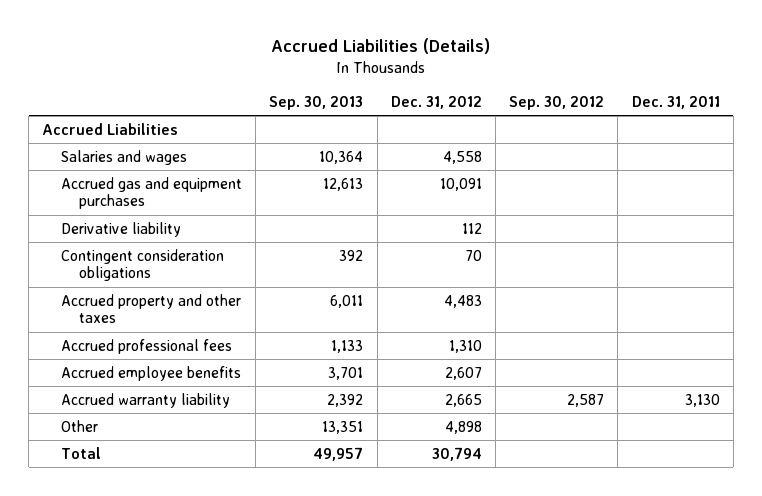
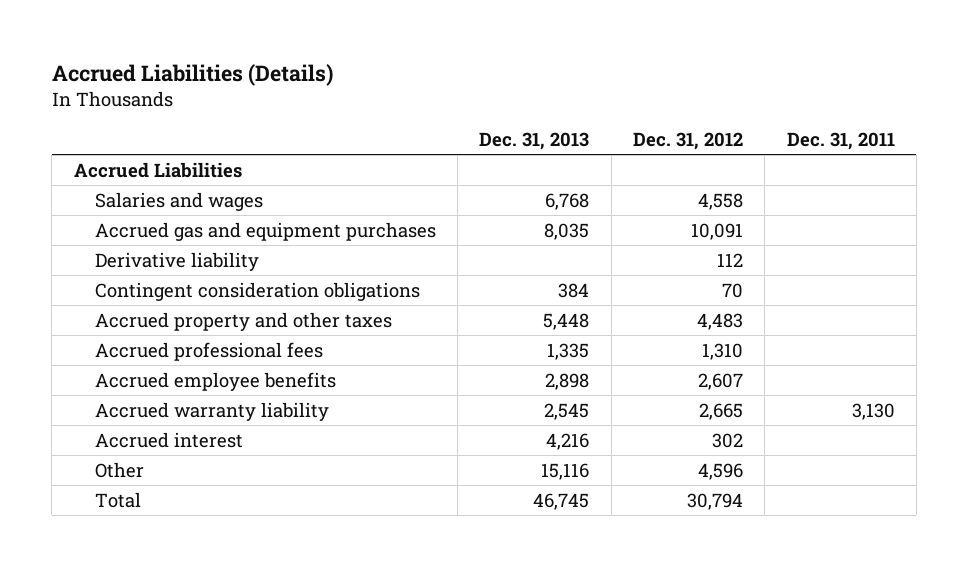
[269,96,364,111] Sep. 30, 2013 -> none
[509,96,605,111] Sep. 30, 2012 -> none
none -> [479,131,590,150] Dec. 31, 2013
none -> [94,431,243,448] Accrued interest
[444,420,482,434] 4,898 -> [697,462,743,480] 4,596

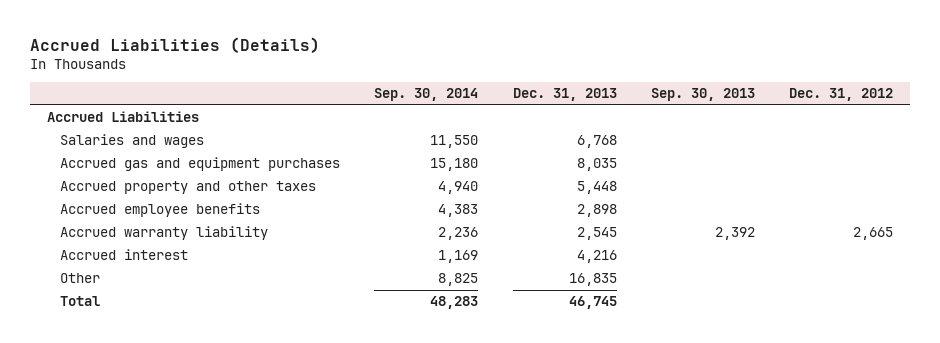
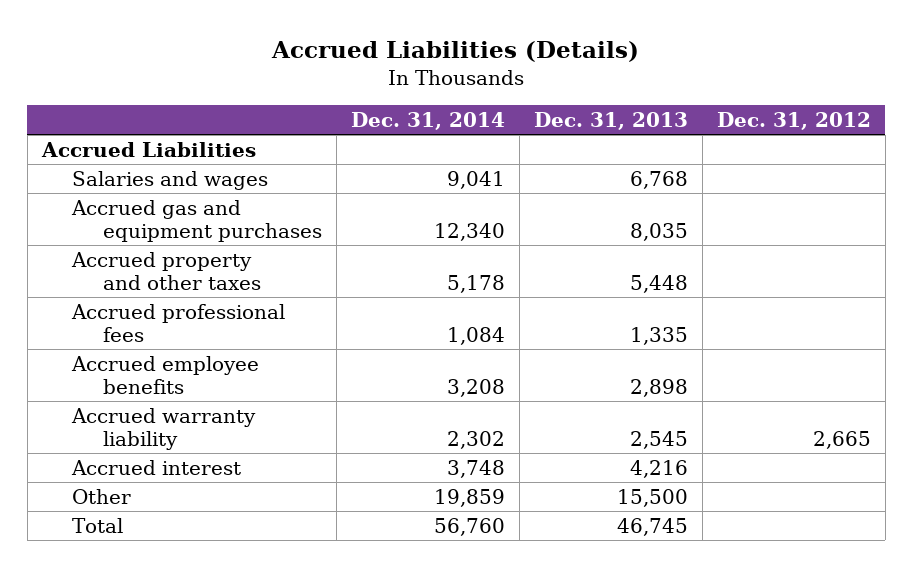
[374,88,479,102] Sep. 30, 2014 -> none
[651,88,756,102] Sep. 30, 2013 -> none
none -> [350,111,505,130] Dec. 31, 2014
none -> [71,303,286,342] Accrued professional fees
[568,273,617,287] 16,835 -> [616,488,688,507] 15,500

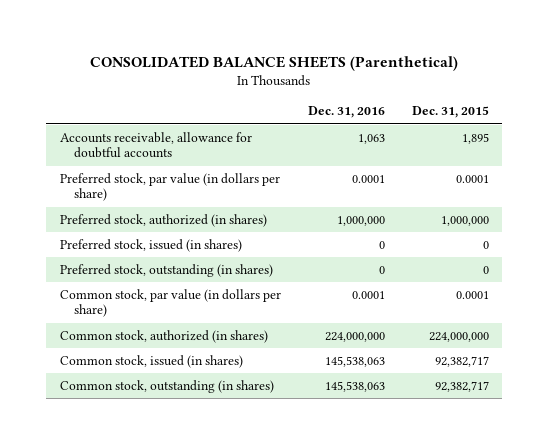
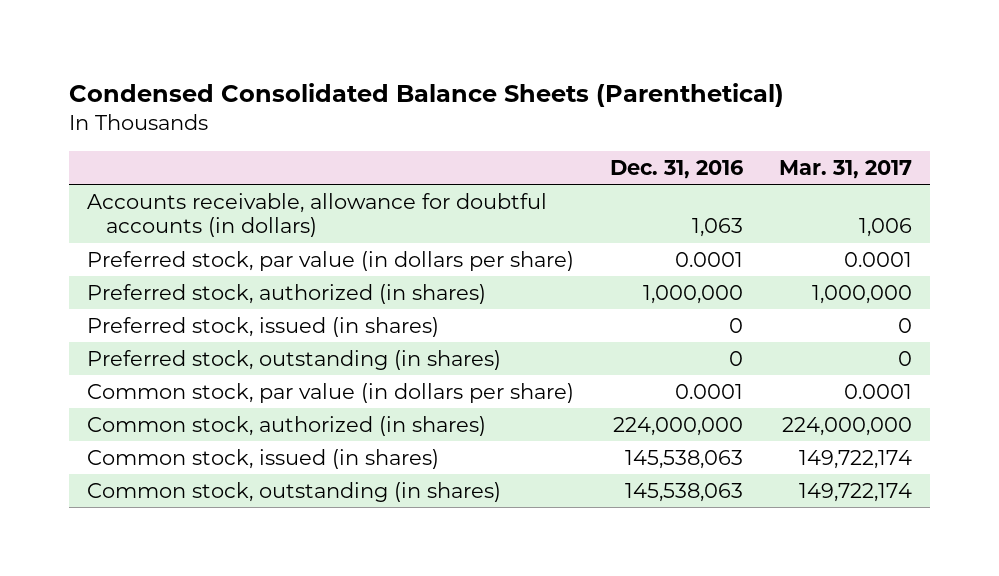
[90,56,459,72] CONSOLIDATED BALANCE SHEETS (Parenthetical) -> [68,82,784,107] Condensed Consolidated Balance Sheets (Parenthetical)
[411,106,489,119] Dec. 31, 2015 -> none
none -> [778,159,912,179] Mar. 31, 2017
[59,131,252,159] Accounts receivable, allowance for doubtful accounts -> [86,193,547,238] Accounts receivable, allowance for doubtful accounts (in dollars)

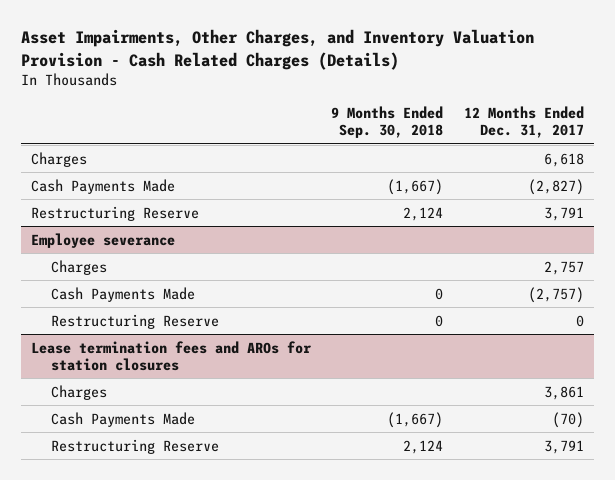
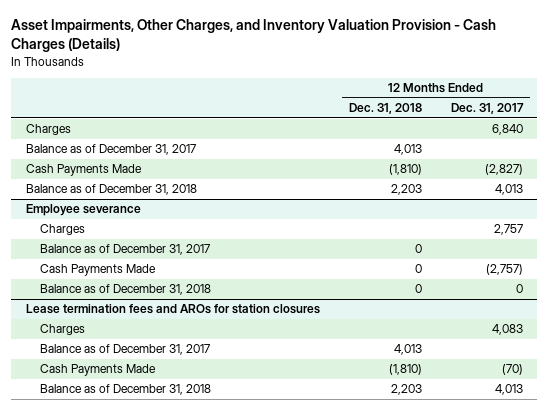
[20,29,534,70] Asset Impairments, Other Charges, and Inventory Valuation Provision - Cash Related Charges (Details) -> [11,19,497,53] Asset Impairments, Other Charges, and Inventory Valuation Provision - Cash Charges (Details)
[331,106,444,138] 9 Months Ended Sep. 30, 2018 -> none
none -> [348,103,422,115] Dec. 31, 2018
[543,152,584,167] 6,618 -> [491,124,523,136] 6,840
none -> [25,144,196,156] Balance as of December 31, 2017
[31,205,200,221] Restructuring Reserve -> none
none -> [25,184,197,196] Balance as of December 31, 2018
none -> [39,244,210,256] Balance as of December 31, 2017
[50,313,219,329] Restructuring Reserve -> [39,284,211,296] Balance as of December 31, 2018
[543,385,584,400] 3,861 -> [491,324,523,336] 4,083
none -> [39,344,210,356] Balance as of December 31, 2017
[50,438,219,454] Restructuring Reserve -> none
none -> [39,384,211,396] Balance as of December 31, 2018

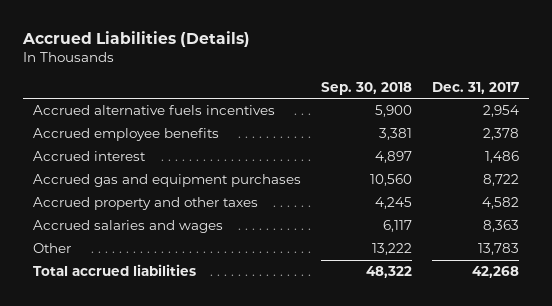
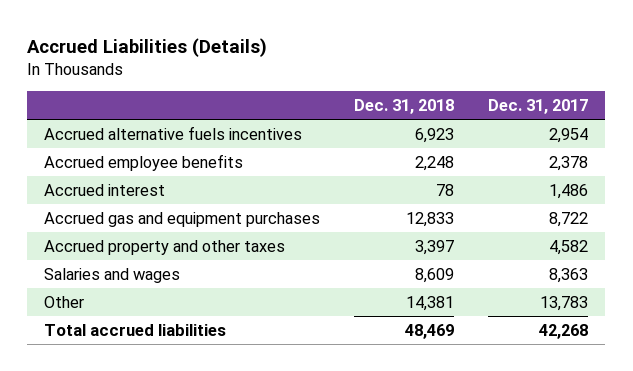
[321,81,413,95] Sep. 30, 2018 -> none
none -> [354,98,455,114] Dec. 31, 2018
[33,220,224,234] Accrued salaries and wages -> [44,267,181,283] Salaries and wages

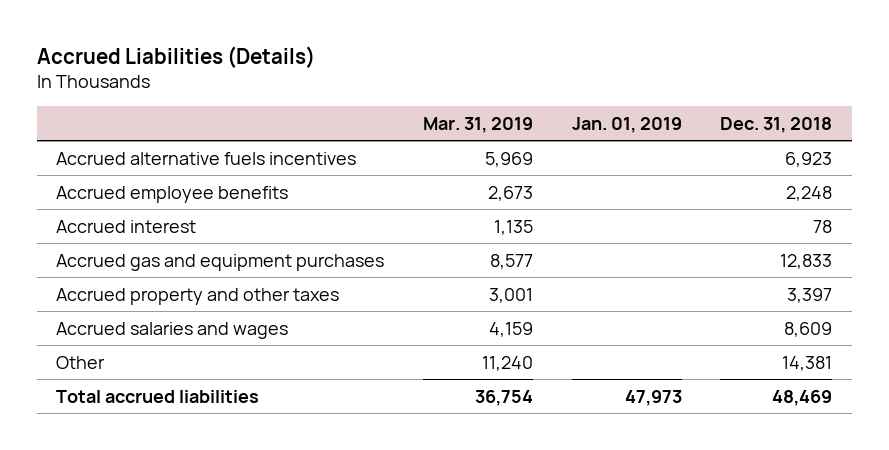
[488,98,589,114] Dec. 31, 2017 -> none
none -> [422,116,533,133] Mar. 31, 2019
none -> [571,116,682,133] Jan. 01, 2019
[44,267,181,283] Salaries and wages -> [56,321,289,339] Accrued salaries and wages

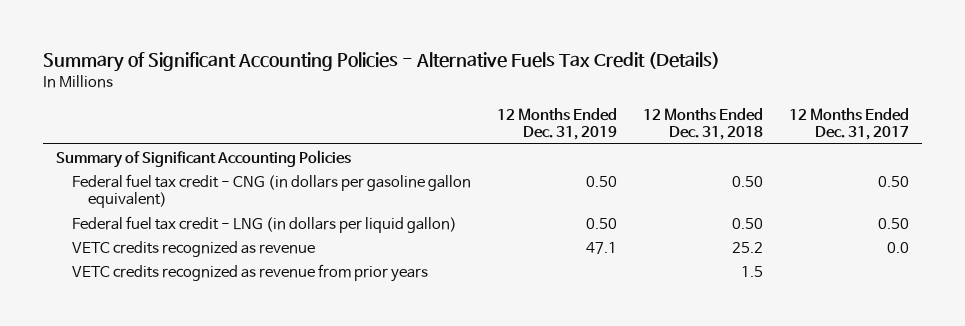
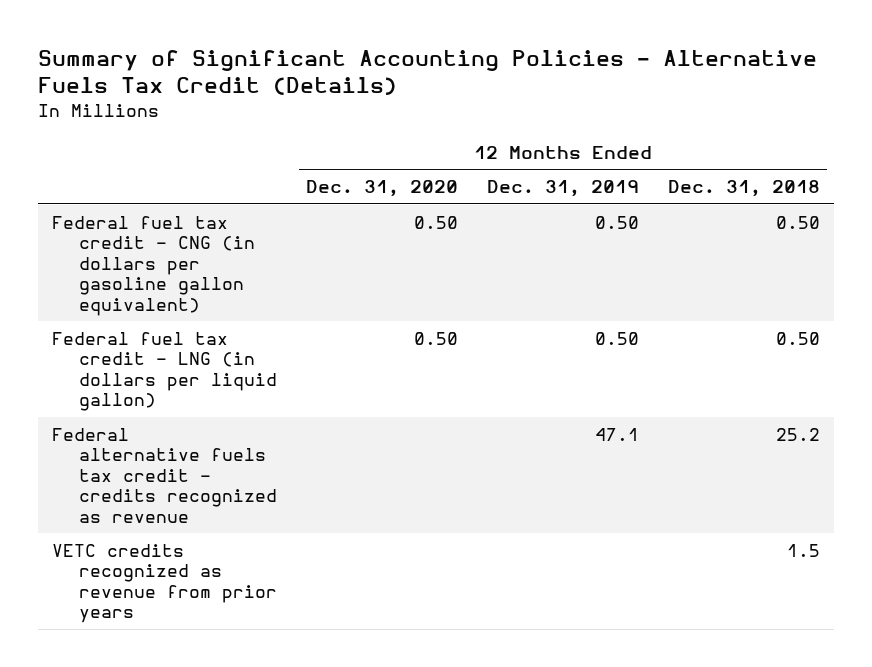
[789,107,910,141] 12 Months Ended Dec. 31, 2017 -> none
none -> [305,180,458,198] Dec. 31, 2020
[55,149,351,168] Summary of Significant Accounting Policies -> none
[72,240,316,257] VETC credits recognized as revenue -> [52,428,278,523] Federal alternative fuels tax credit - credits recognized as revenue

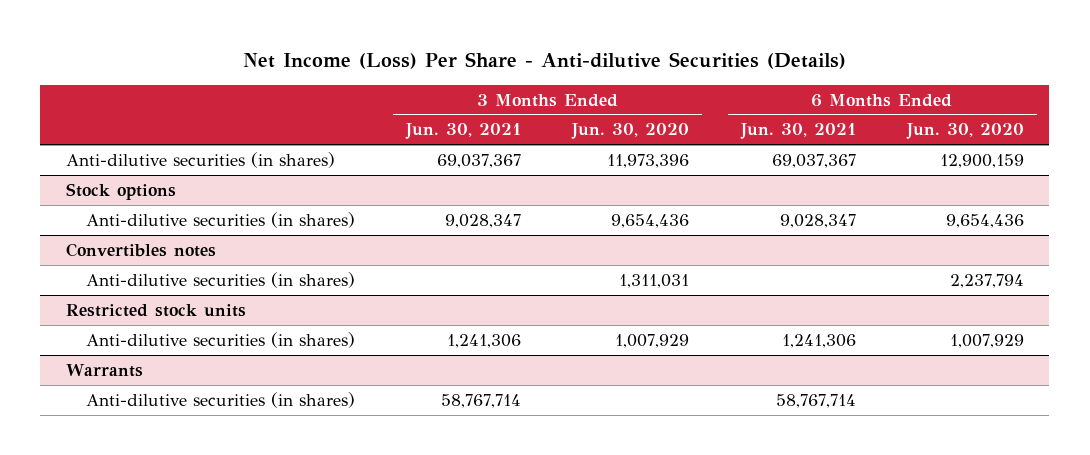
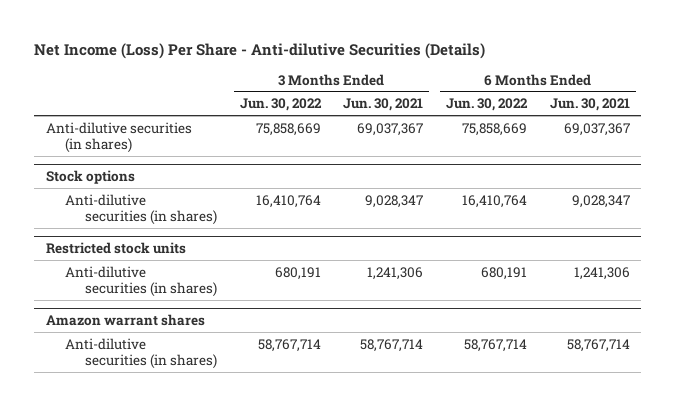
[571,123,690,140] Jun. 30, 2020 -> none
[905,123,1024,140] Jun. 30, 2020 -> none
none -> [239,98,322,112] Jun. 30, 2022
none -> [446,98,529,112] Jun. 30, 2022
[65,242,216,257] Convertibles notes -> none
[85,271,355,288] Anti-dilutive securities (in shares) -> none
[65,363,143,377] Warrants -> [45,313,205,326] Amazon warrant shares

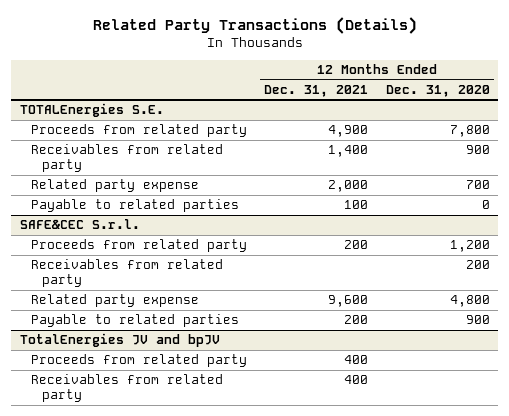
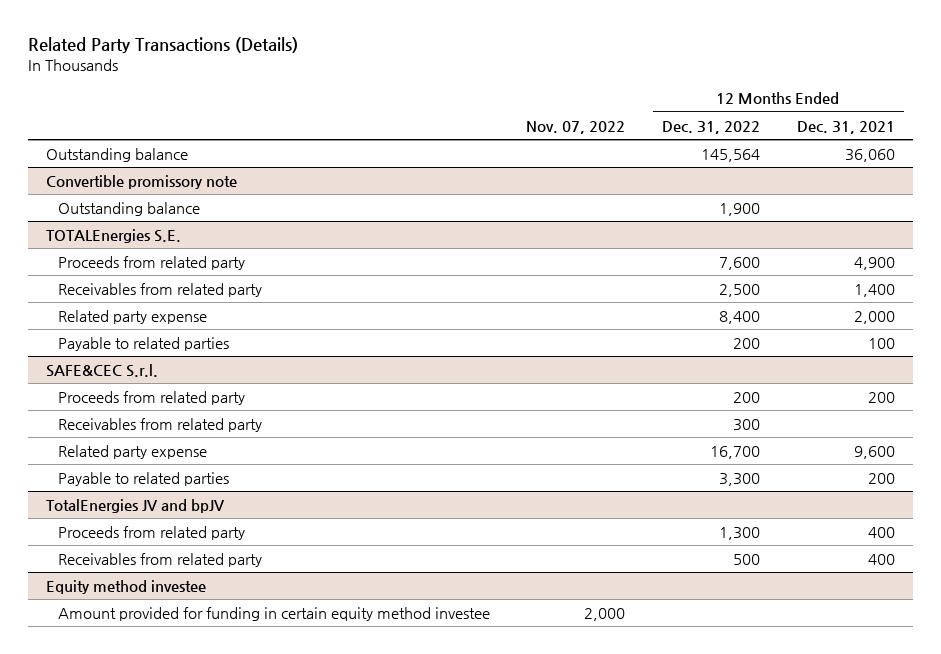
[385,84,490,97] Dec. 31, 2020 -> none
none -> [526,120,626,134] Nov. 07, 2022
none -> [662,120,761,134] Dec. 31, 2022
none -> [45,147,188,162] Outstanding balance
none -> [45,174,237,189] Convertible promissory note
none -> [57,201,200,216] Outstanding balance
none -> [45,579,206,594] Equity method investee
none -> [57,606,490,621] Amount provided for funding in certain equity method investee

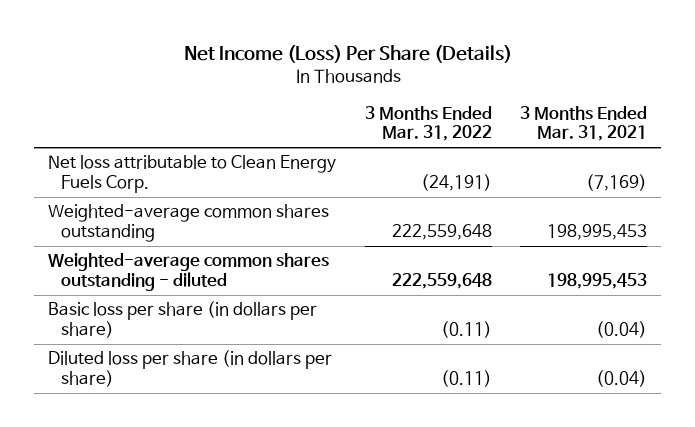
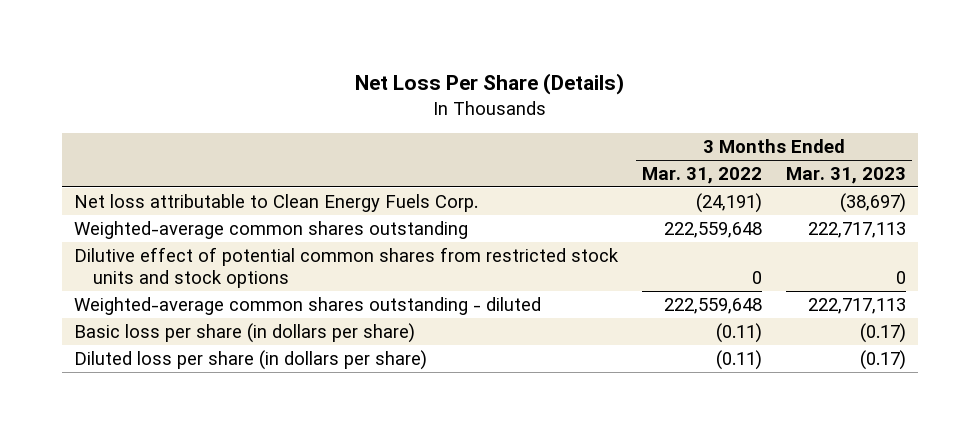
[183,44,512,63] Net Income (Loss) Per Share (Details) -> [354,73,624,96] Net Loss Per Share (Details)
[519,105,647,142] 3 Months Ended Mar. 31, 2021 -> none
none -> [786,167,907,185] Mar. 31, 2023
none -> [73,246,619,288] Dilutive effect of potential common shares from restricted stock units and stock options

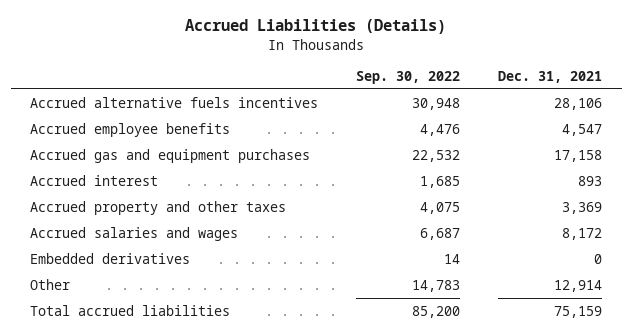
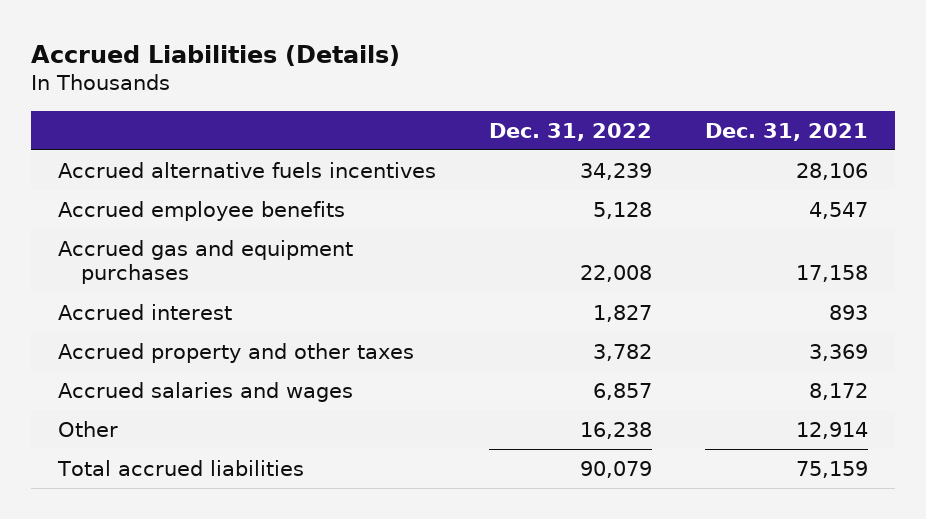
[356,70,461,84] Sep. 30, 2022 -> none
none -> [488,122,652,141] Dec. 31, 2022
[29,252,190,264] Embedded derivatives -> none

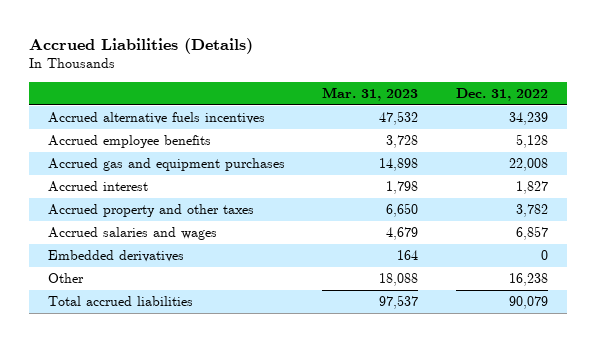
[705,122,869,141] Dec. 31, 2021 -> none
none -> [322,87,419,102] Mar. 31, 2023
none -> [47,250,184,263] Embedded derivatives

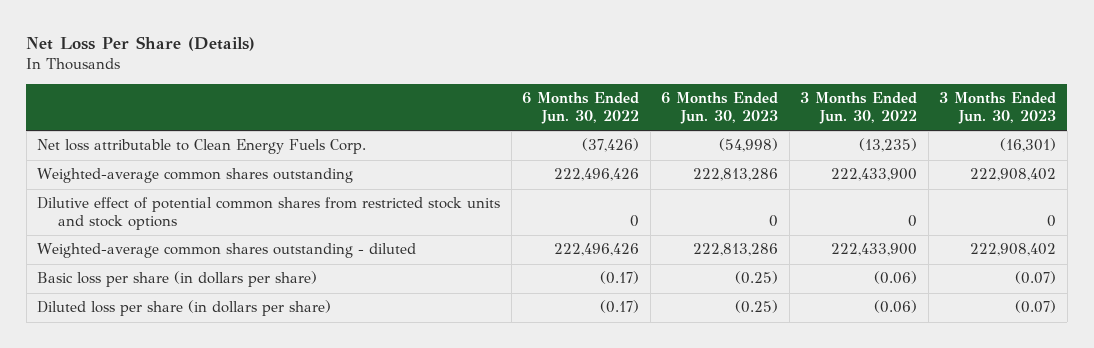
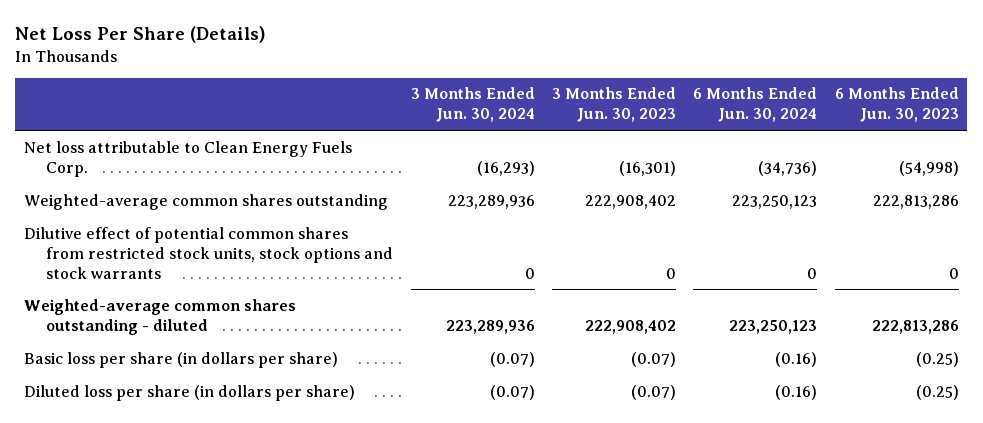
[522,92,640,125] 6 Months Ended Jun. 30, 2022 -> none
[800,92,918,125] 3 Months Ended Jun. 30, 2022 -> none
none -> [410,87,535,123] 3 Months Ended Jun. 30, 2024
none -> [693,87,818,123] 6 Months Ended Jun. 30, 2024
[37,197,501,231] Dilutive effect of potential common shares from restricted stock units and stock options -> [23,226,394,279] Dilutive effect of potential common shares from restricted stock units, stock options and stock warrants

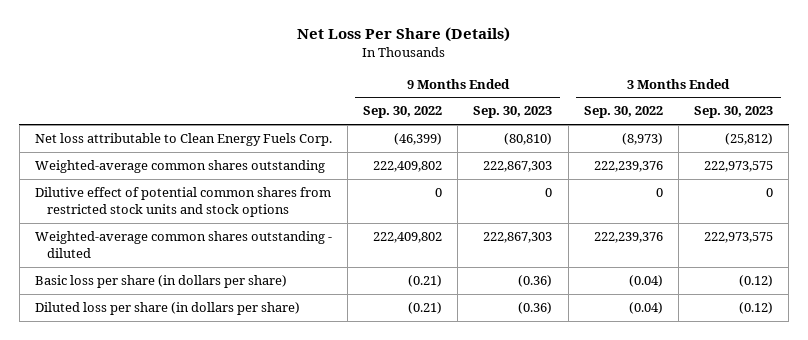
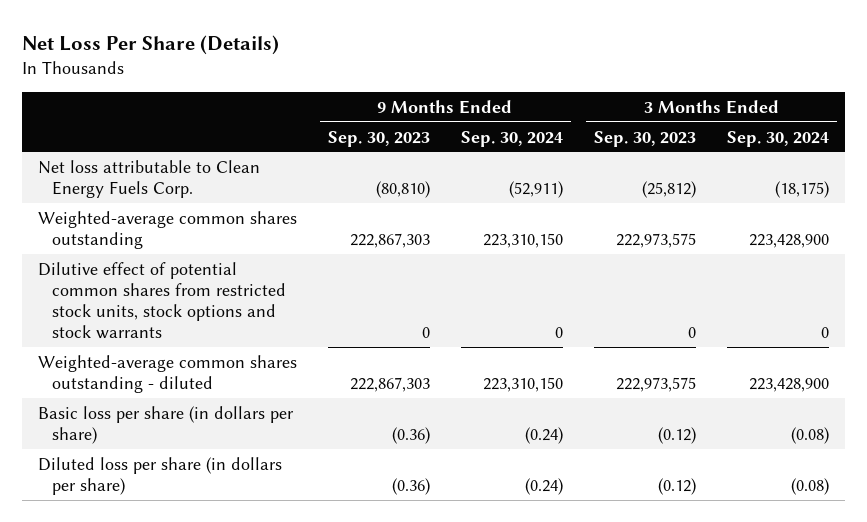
[363,106,443,119] Sep. 30, 2022 -> none
[583,106,663,119] Sep. 30, 2022 -> none
none -> [461,130,564,147] Sep. 30, 2024
none -> [727,130,830,147] Sep. 30, 2024
[34,187,331,218] Dilutive effect of potential common shares from restricted stock units and stock options -> [37,261,287,339] Dilutive effect of potential common shares from restricted stock units, stock options and stock warrants

